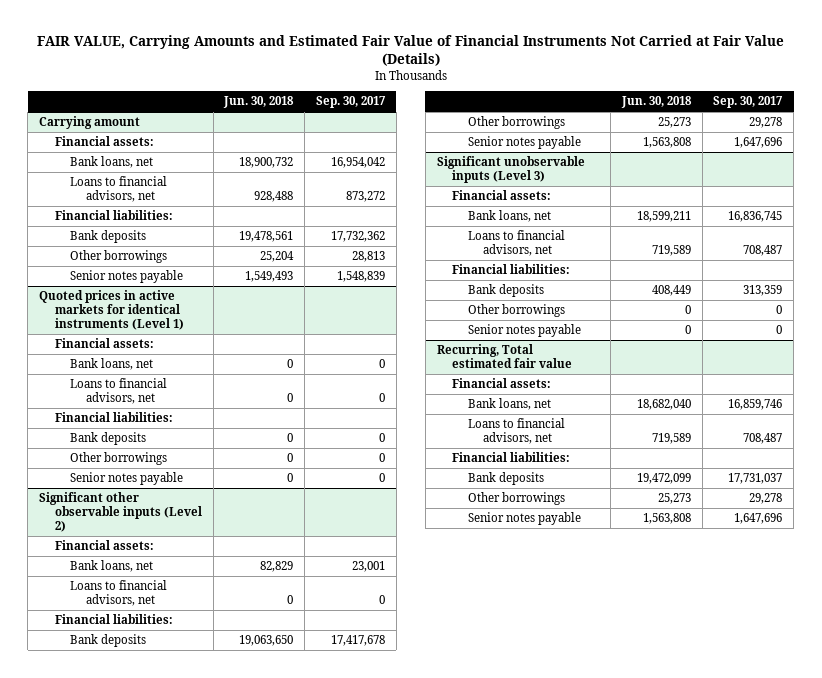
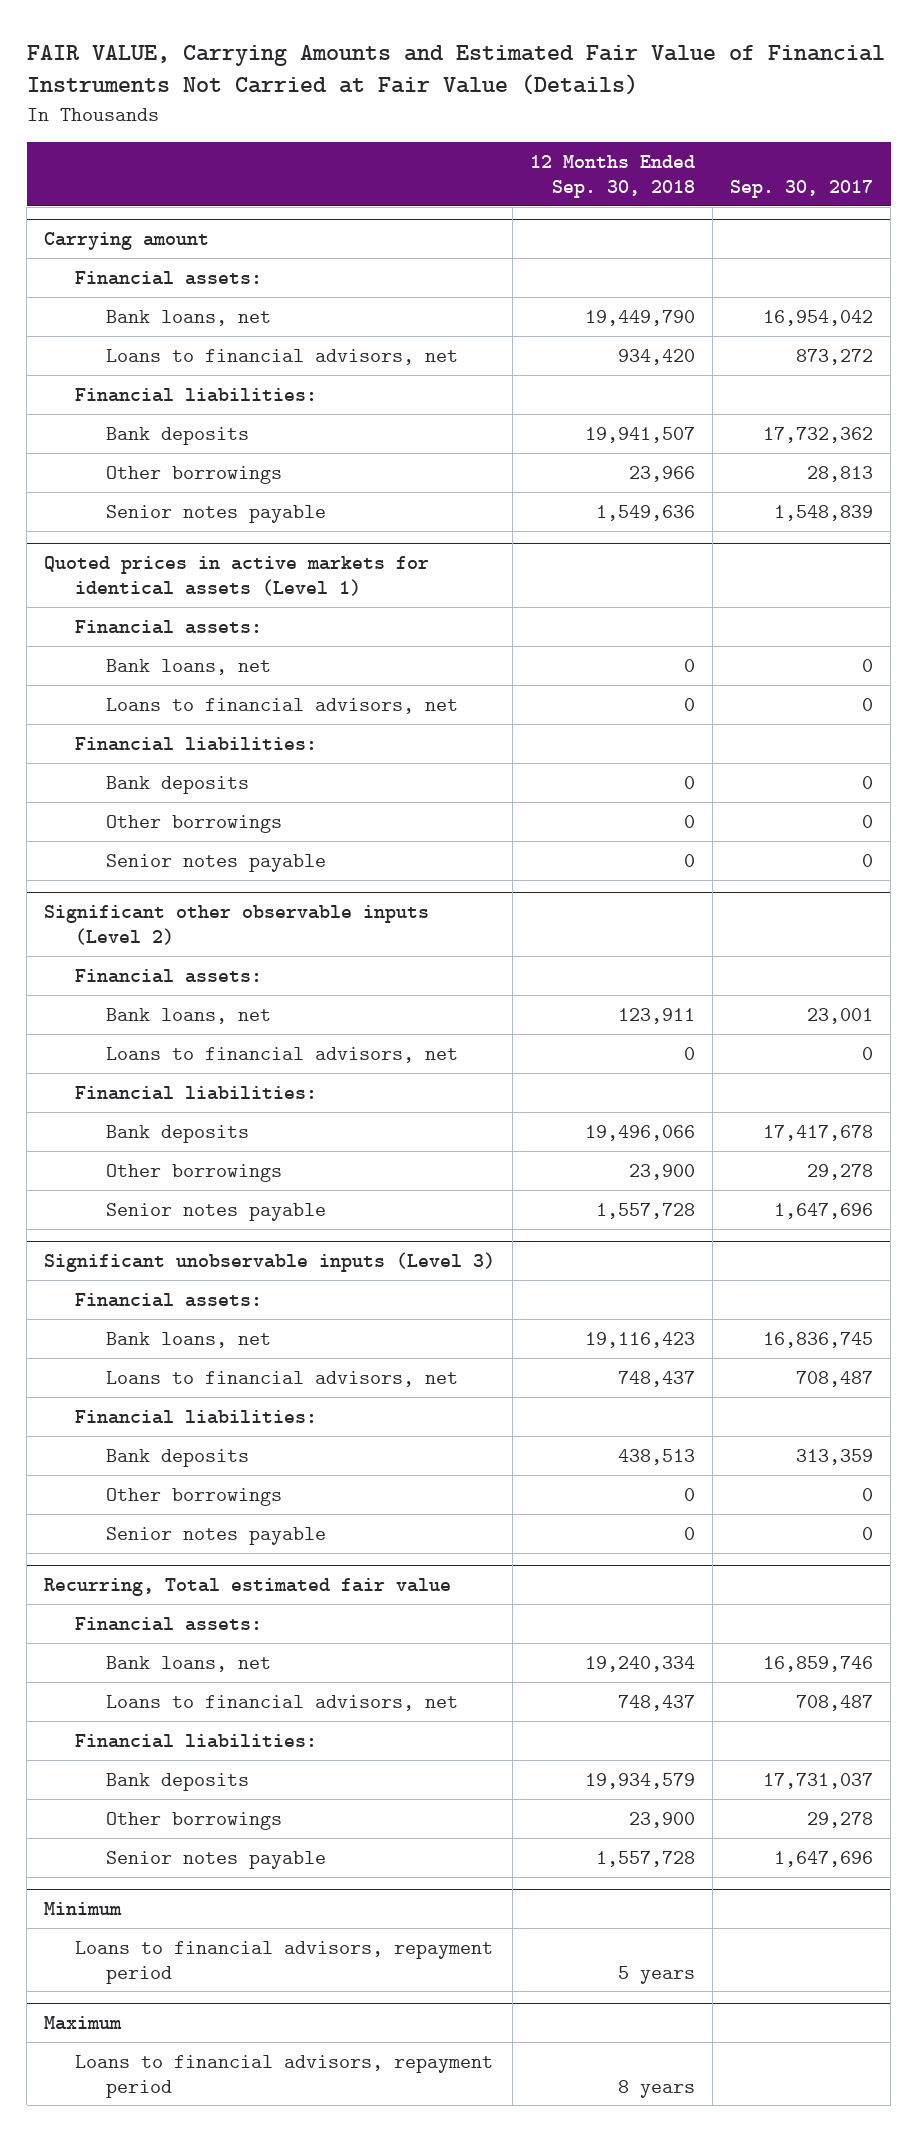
[223,96,295,109] Jun. 30, 2018 -> none
none -> [530,154,696,198] 12 Months Ended Sep. 30, 2018
[39,290,184,330] Quoted prices in active markets for identical instruments (Level 1) -> [44,556,430,597] Quoted prices in active markets for identical assets (Level 1)
none -> [44,1902,123,1916] Minimum
none -> [75,1940,494,1984] Loans to financial advisors, repayment period
none -> [44,2016,123,2031] Maximum
none -> [75,2054,494,2098] Loans to financial advisors, repayment period

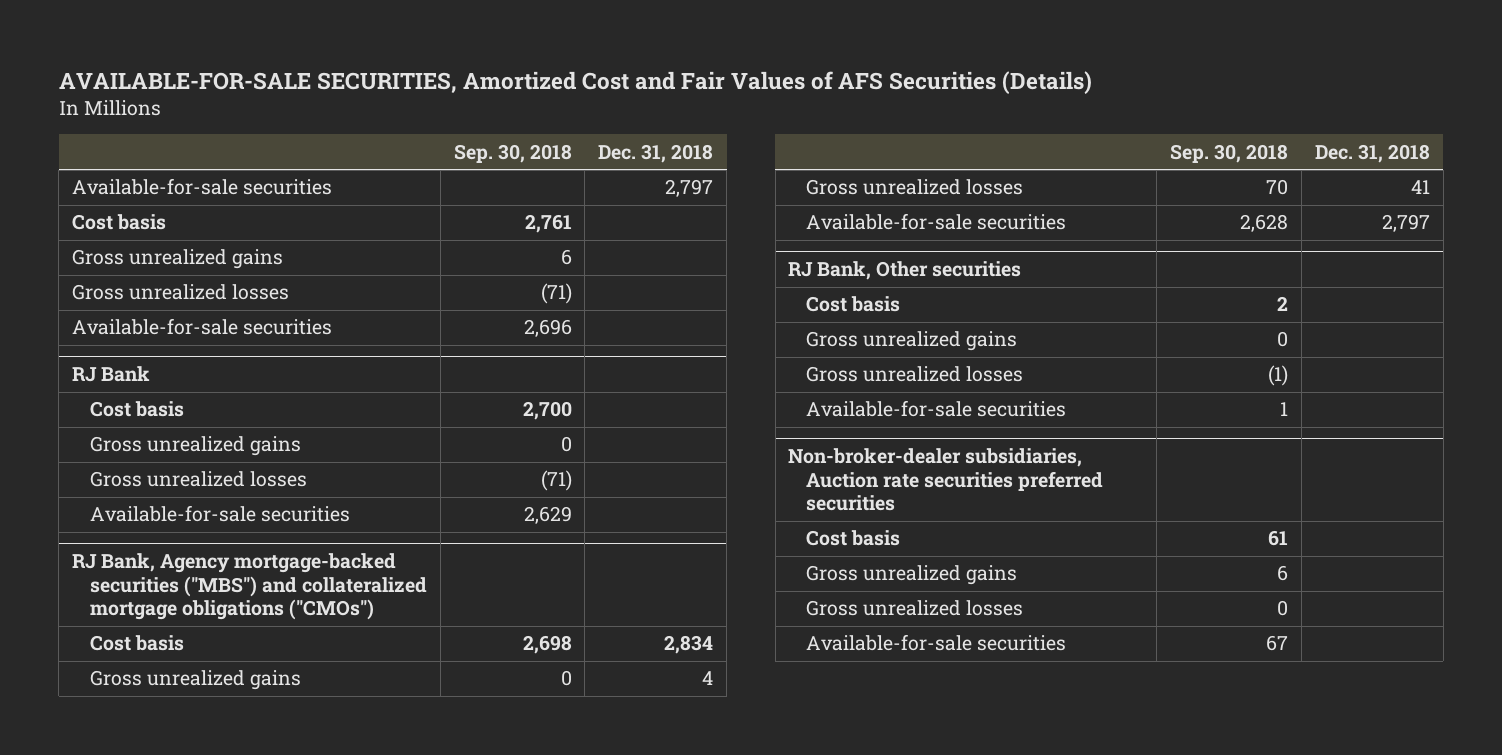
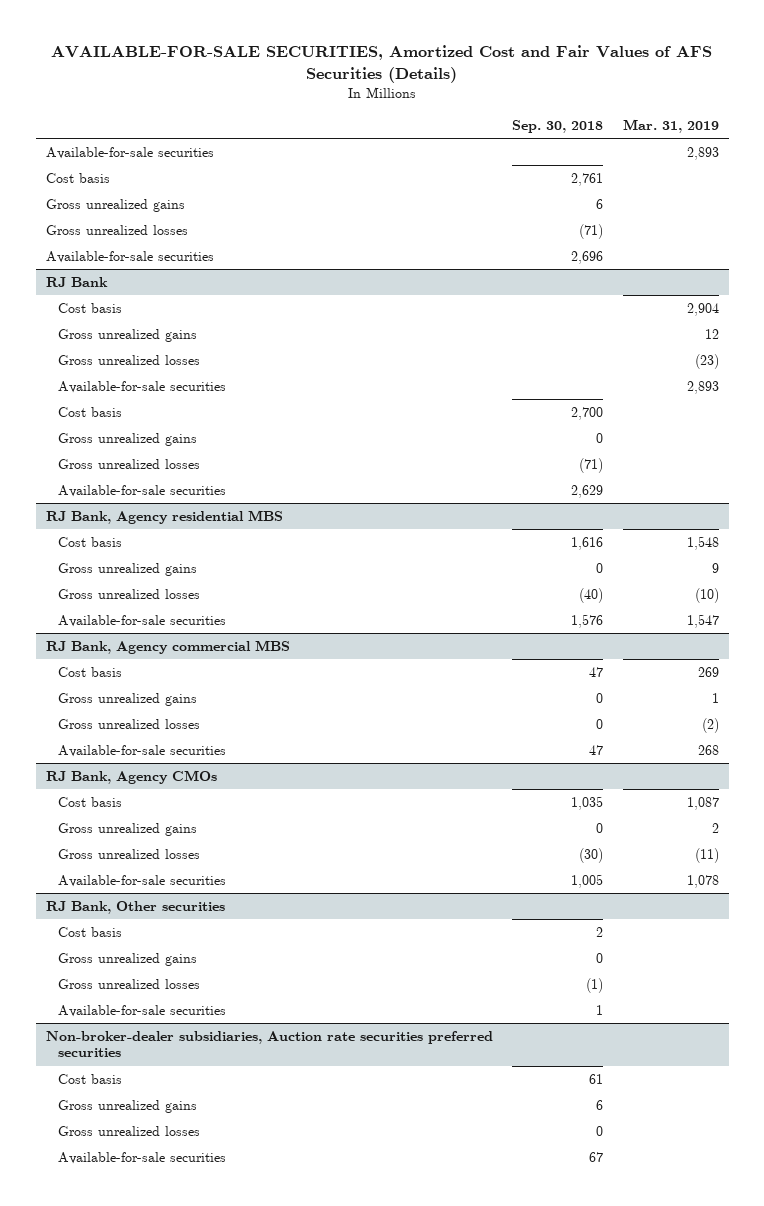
[598,143,714,163] Dec. 31, 2018 -> none
none -> [622,118,719,133] Mar. 31, 2019
none -> [57,303,122,314] Cost basis
none -> [57,329,197,343] Gross unrealized gains
none -> [57,355,200,366] Gross unrealized losses
none -> [57,381,226,394] Available-for-sale securities
[72,553,427,621] RJ Bank, Agency mortgage-backed securities ("MBS") and collateralized mortgage obligations ("CMOs") -> none
none -> [45,510,283,525] RJ Bank, Agency residential MBS
[522,635,572,655] 2,698 -> [571,537,604,551] 1,616
[1265,179,1288,196] 70 -> [579,588,604,604] (40)
[1239,214,1288,233] 2,628 -> [571,614,604,629] 1,576
none -> [45,640,290,655] RJ Bank, Agency commercial MBS
none -> [57,667,122,678] Cost basis
none -> [57,693,197,707] Gross unrealized gains
none -> [57,719,200,730] Gross unrealized losses
none -> [57,745,226,758] Available-for-sale securities
none -> [45,770,217,785] RJ Bank, Agency CMOs
none -> [57,797,122,808] Cost basis
none -> [57,823,197,837] Gross unrealized gains
none -> [57,849,200,860] Gross unrealized losses
none -> [57,875,226,888] Available-for-sale securities

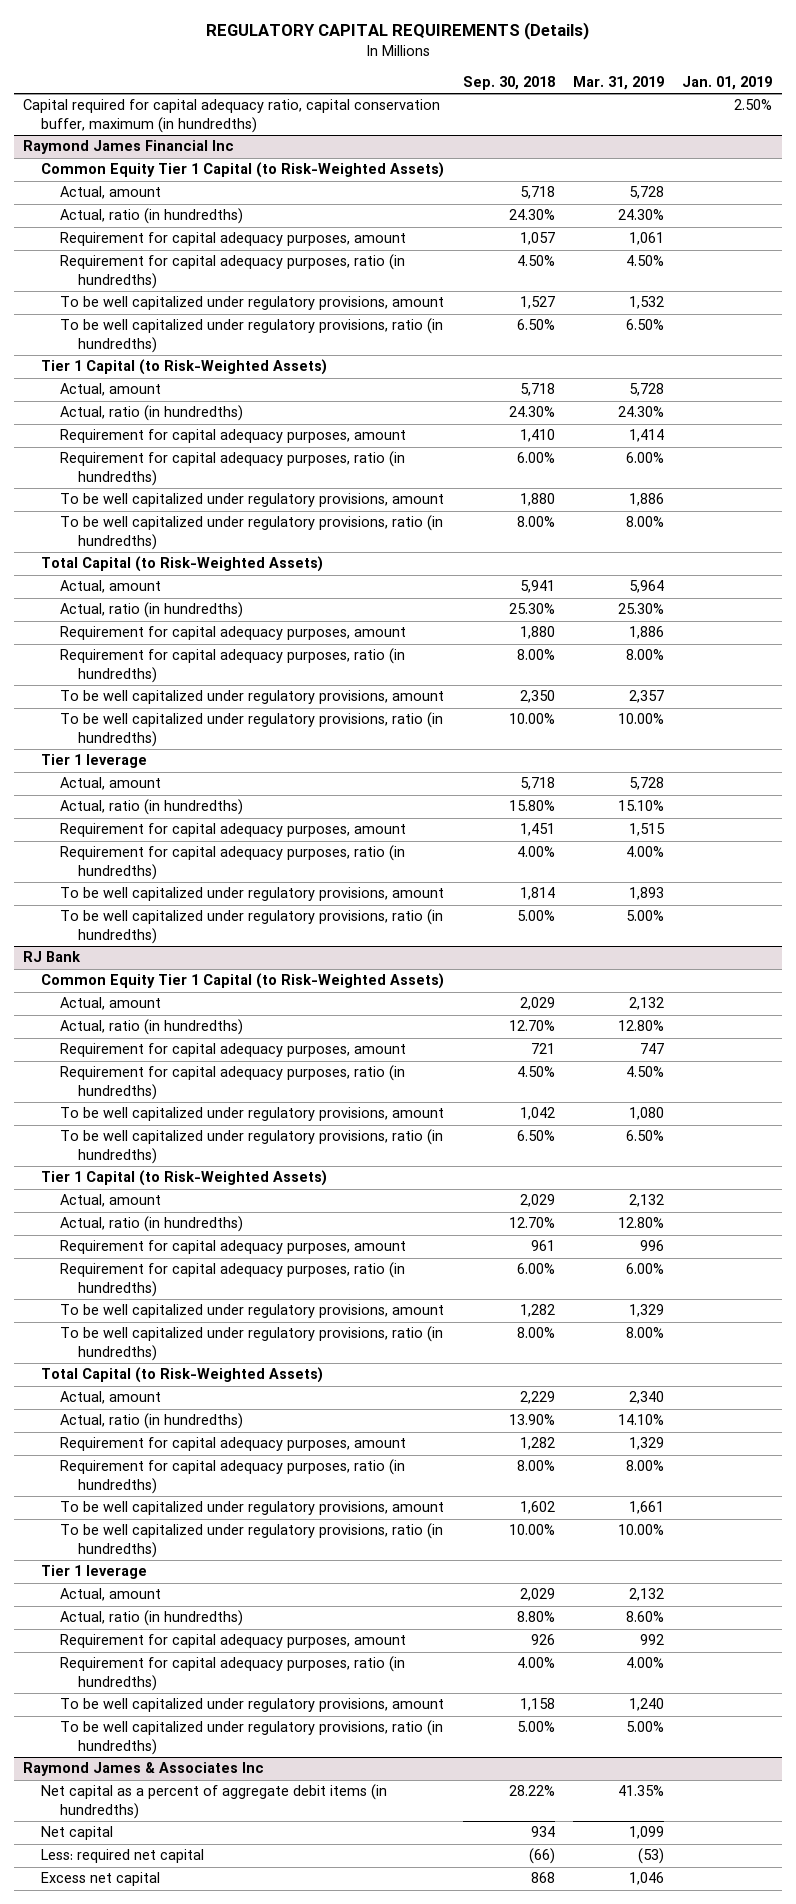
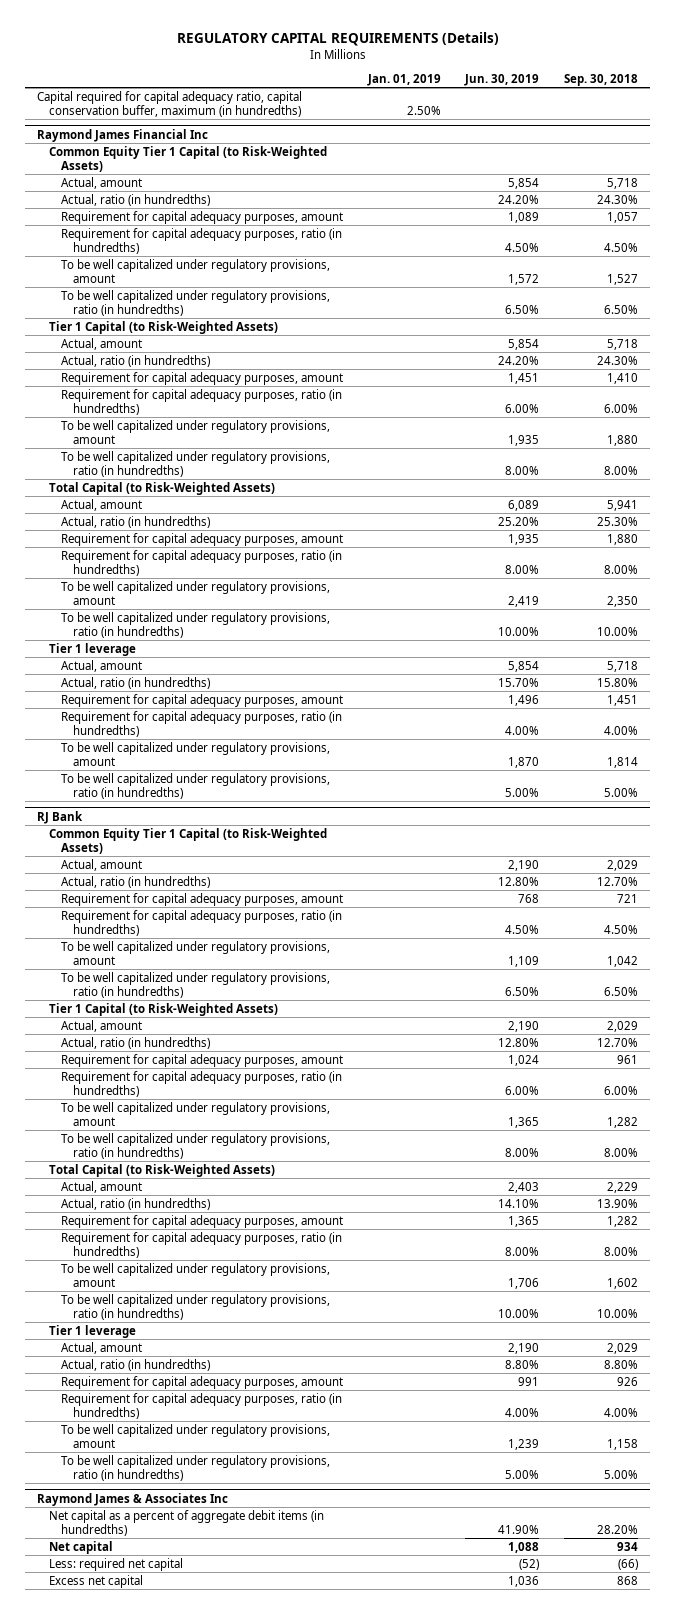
[573,75,665,90] Mar. 31, 2019 -> none
none -> [464,74,540,87] Jun. 30, 2019
[508,1785,555,1797] 28.22% -> [597,1524,639,1534] 28.20%

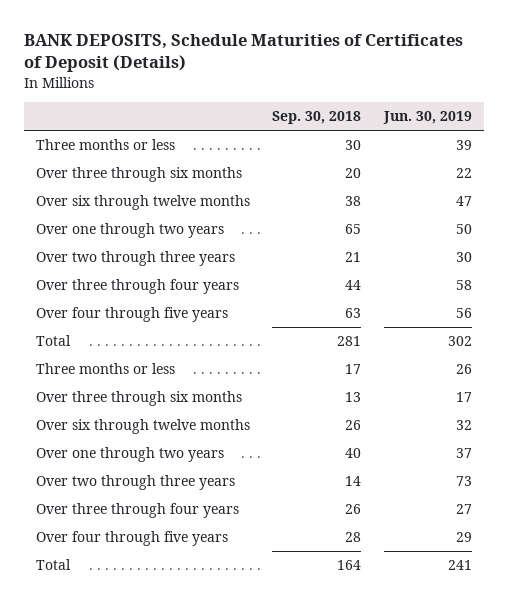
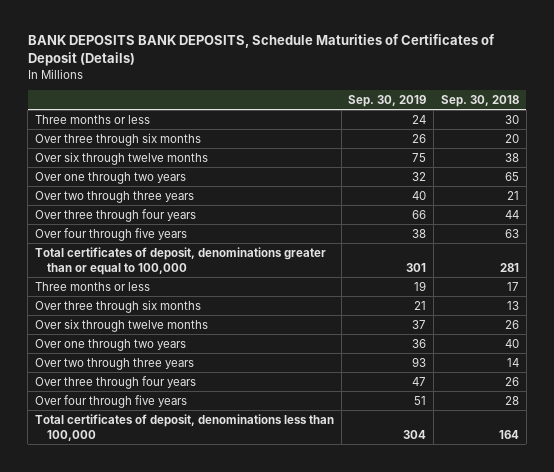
[24,34,464,73] BANK DEPOSITS, Schedule Maturities of Certificates of Deposit (Details) -> [27,34,495,67] BANK DEPOSITS BANK DEPOSITS, Schedule Maturities of Certificates of Deposit (Details)
[383,111,473,125] Jun. 30, 2019 -> none
none -> [348,95,427,108] Sep. 30, 2019
[35,335,71,347] Total -> [34,246,326,275] Total certificates of deposit, denominations greater than or equal to 100,000
[35,559,71,571] Total -> [34,413,334,441] Total certificates of deposit, denominations less than 100,000

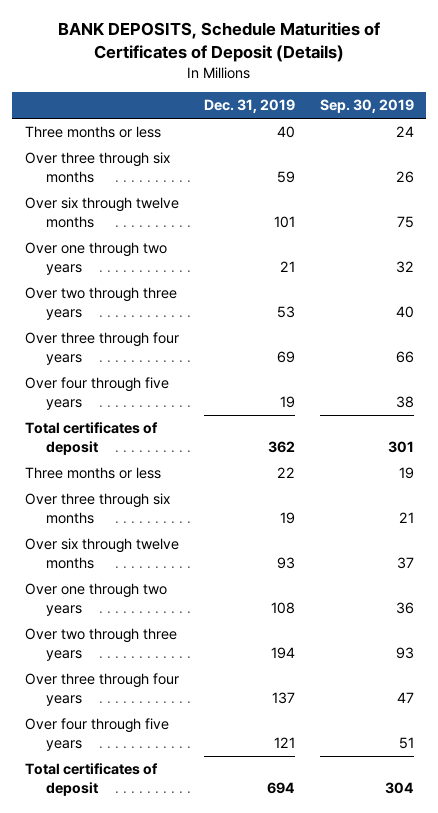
[27,34,495,67] BANK DEPOSITS BANK DEPOSITS, Schedule Maturities of Certificates of Deposit (Details) -> [58,22,381,62] BANK DEPOSITS, Schedule Maturities of Certificates of Deposit (Details)
[440,95,519,108] Sep. 30, 2018 -> none
none -> [203,99,295,114] Dec. 31, 2019
[34,246,326,275] Total certificates of deposit, denominations greater than or equal to 100,000 -> [24,422,158,455] Total certificates of deposit
[34,413,334,441] Total certificates of deposit, denominations less than 100,000 -> [24,763,158,796] Total certificates of deposit

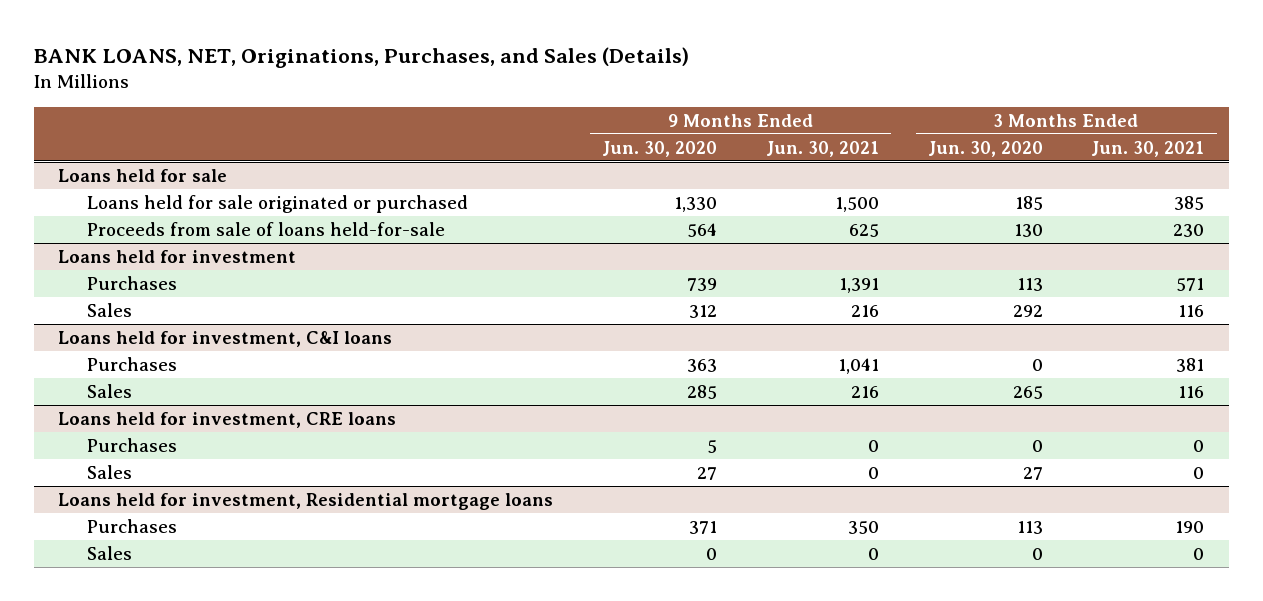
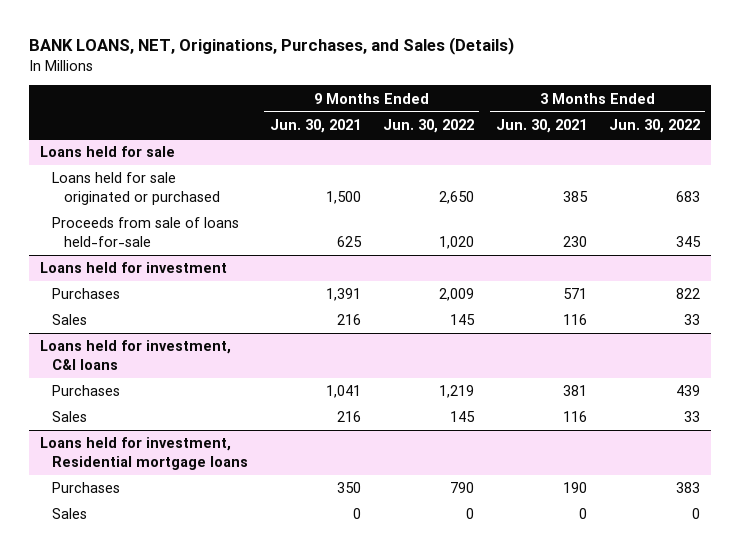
[602,140,718,157] Jun. 30, 2020 -> none
[927,140,1043,157] Jun. 30, 2020 -> none
none -> [382,119,474,134] Jun. 30, 2022
none -> [608,119,700,134] Jun. 30, 2022
[58,411,397,428] Loans held for investment, CRE loans -> none
[87,437,178,452] Purchases -> none
[87,464,133,479] Sales -> none

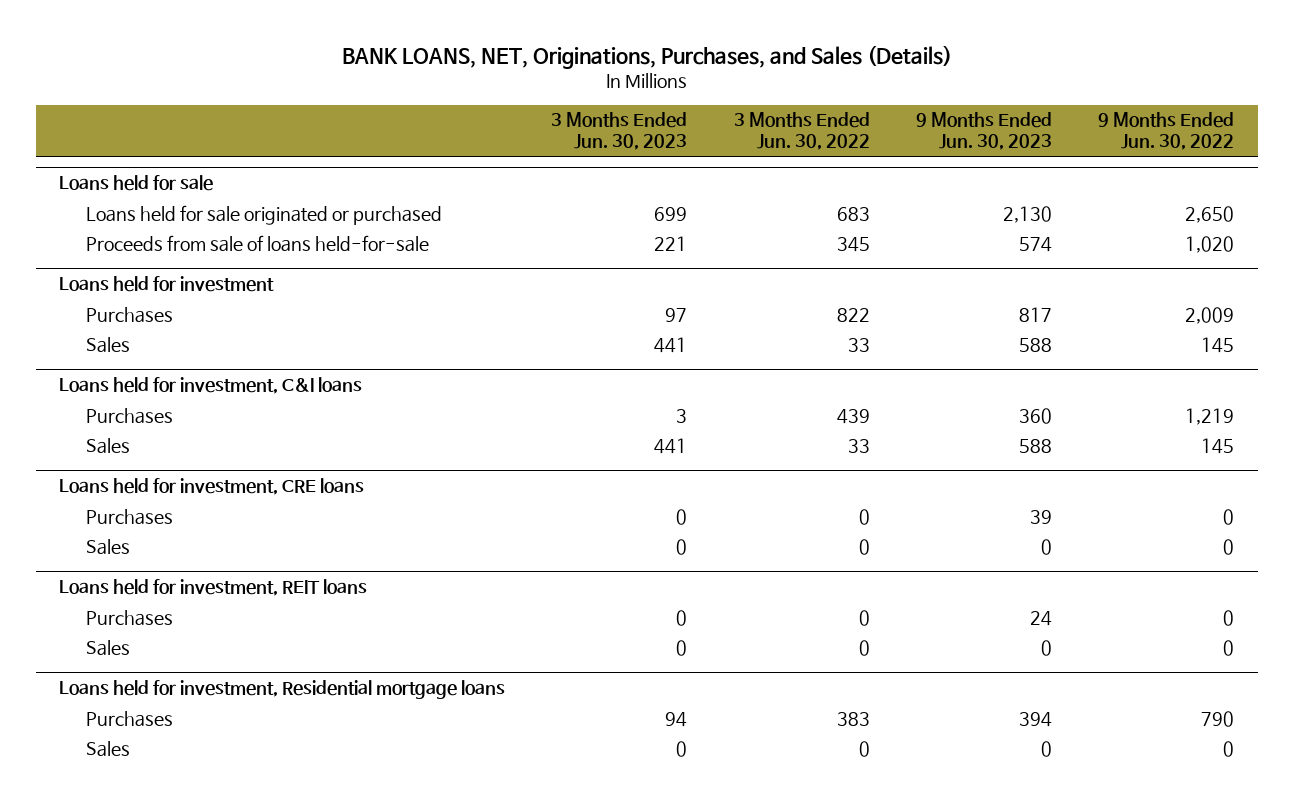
[269,119,361,134] Jun. 30, 2021 -> none
[495,119,587,134] Jun. 30, 2021 -> none
none -> [551,112,688,151] 3 Months Ended Jun. 30, 2023
none -> [916,112,1053,151] 9 Months Ended Jun. 30, 2023
none -> [59,478,365,496] Loans held for investment, CRE loans
none -> [85,508,173,525] Purchases
none -> [85,538,130,555] Sales
none -> [59,579,368,597] Loans held for investment, REIT loans
none -> [85,609,173,626] Purchases
none -> [85,639,130,656] Sales

